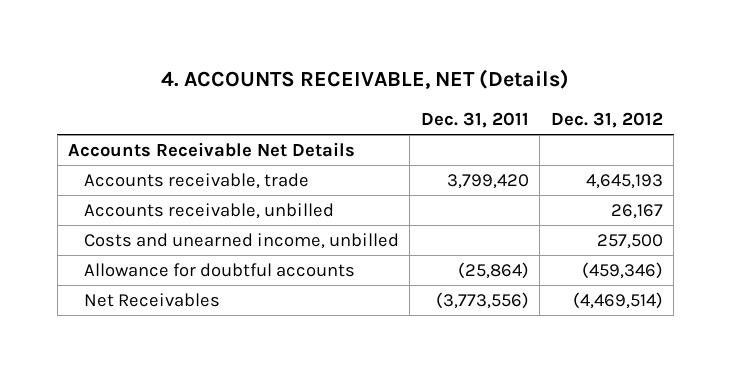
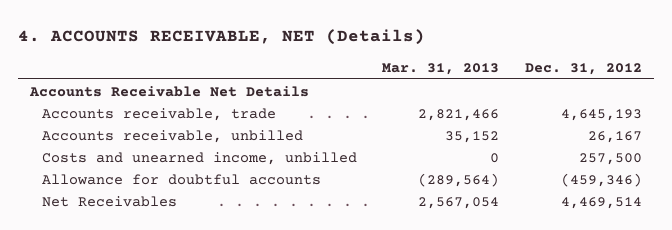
[420,112,529,129] Dec. 31, 2011 -> none
none -> [382,62,500,75] Mar. 31, 2013
[572,291,663,309] (4,469,514) -> [560,196,642,209] 4,469,514

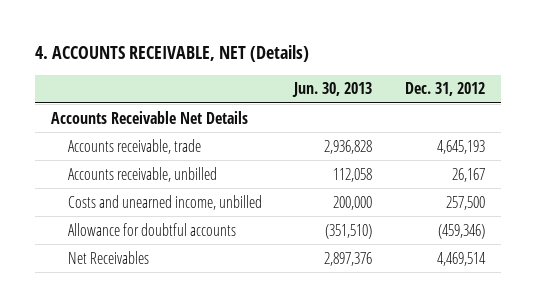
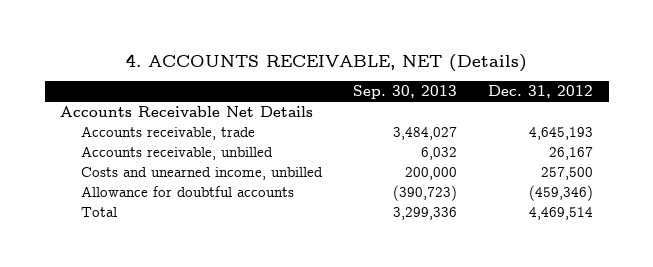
[292,82,373,98] Jun. 30, 2013 -> none
none -> [353,85,458,100] Sep. 30, 2013
[67,250,149,264] Net Receivables -> [80,207,117,218] Total

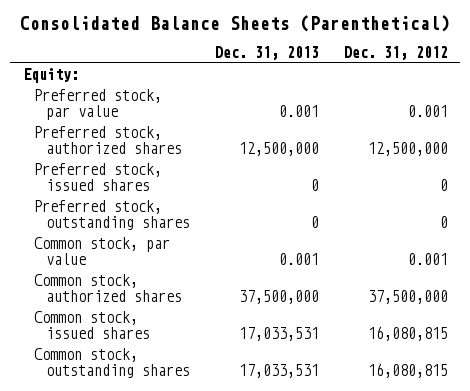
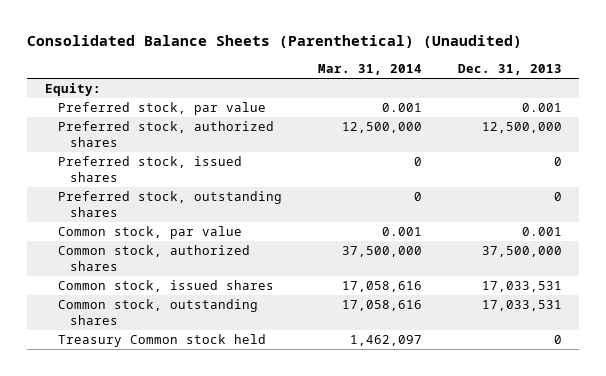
[20,14,451,32] Consolidated Balance Sheets (Parenthetical) -> [26,35,522,49] Consolidated Balance Sheets (Parenthetical) (Unaudited)
[343,46,448,61] Dec. 31, 2012 -> none
none -> [317,63,422,75] Mar. 31, 2014
none -> [57,334,266,348] Treasury Common stock held

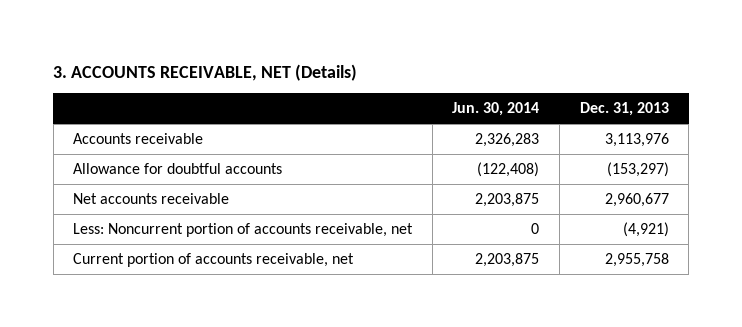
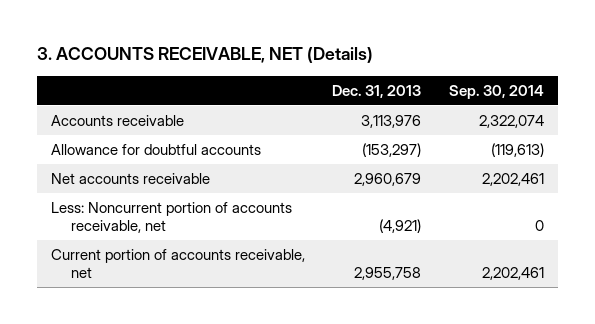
[452,102,540,117] Jun. 30, 2014 -> none
none -> [448,84,544,99] Sep. 30, 2014
[604,193,669,208] 2,960,677 -> [354,173,422,187] 2,960,679

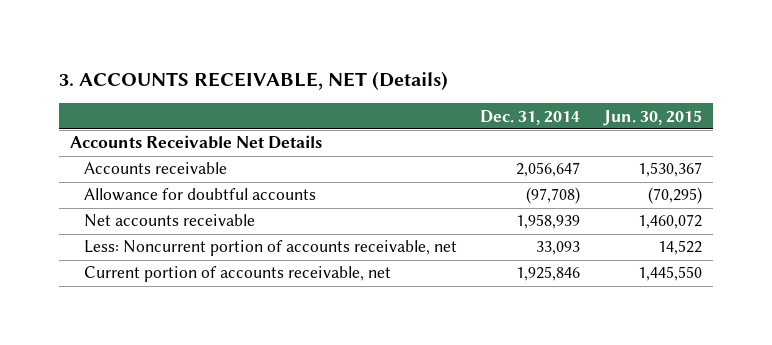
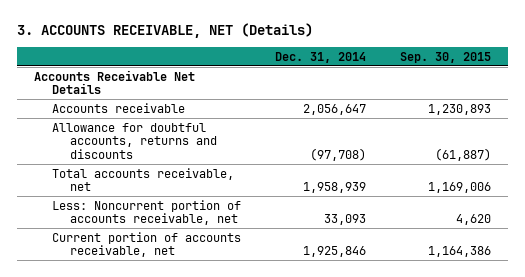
[602,109,702,126] Jun. 30, 2015 -> none
none -> [399,51,491,63] Sep. 30, 2015
[83,188,316,202] Allowance for doubtful accounts -> [51,122,217,159] Allowance for doubtful accounts, returns and discounts
[83,214,255,228] Net accounts receivable -> [51,167,234,192] Total accounts receivable, net

